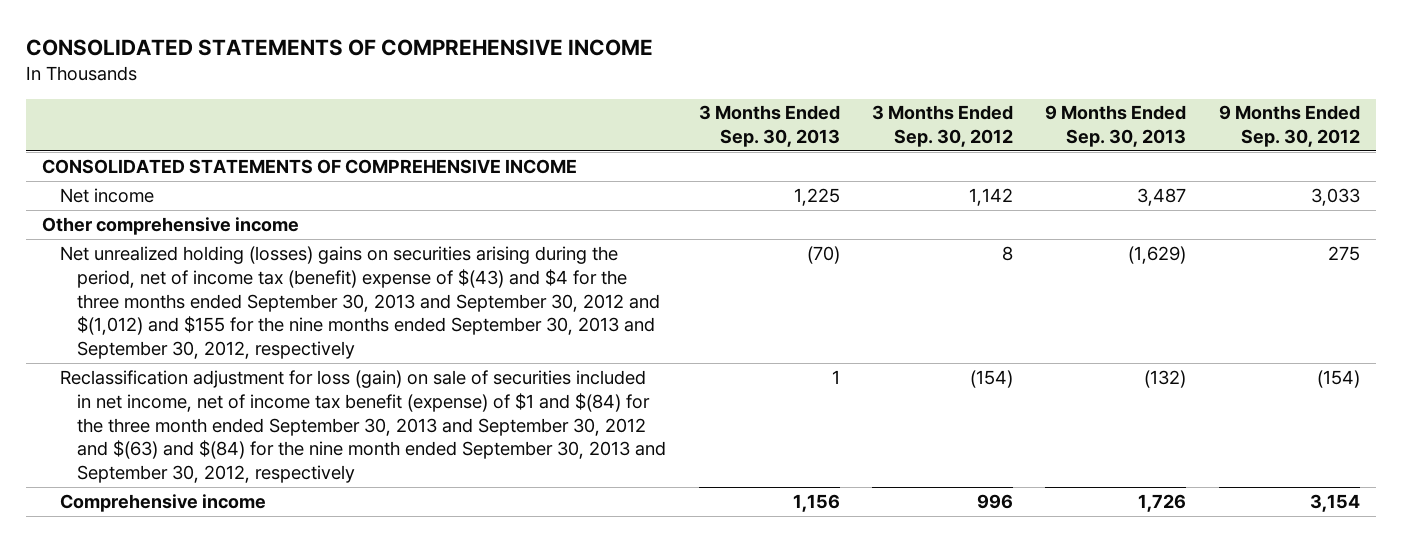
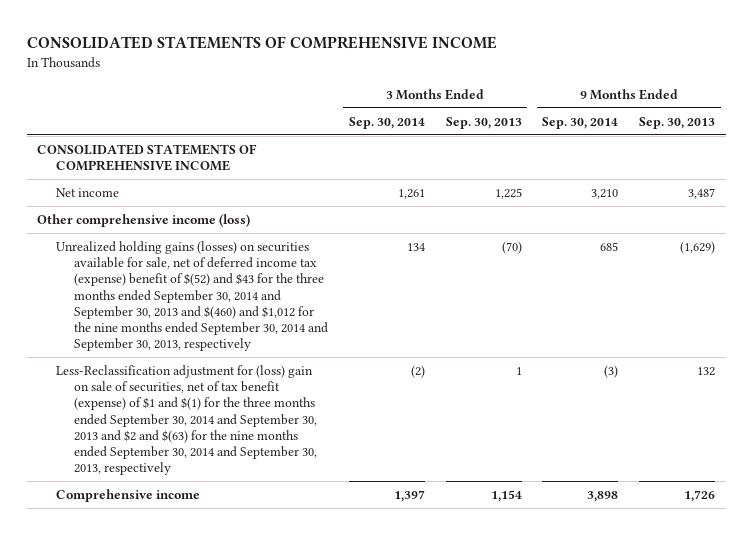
[871,105,1013,148] 3 Months Ended Sep. 30, 2012 -> none
[1218,105,1360,148] 9 Months Ended Sep. 30, 2012 -> none
none -> [348,116,425,129] Sep. 30, 2014
none -> [542,116,619,129] Sep. 30, 2014
[42,216,300,235] Other comprehensive income -> [37,214,251,228] Other comprehensive income (loss)
[59,245,661,360] Net unrealized holding (losses) gains on securities arising during the period, net of income tax (benefit) expense of $(43) and $4 for the three months ended September 30, 2013 and September 30, 2012 and $(1,012) and $155 for the nine months ended September 30, 2013 and September 30, 2012, respectively -> [55,241,328,352] Unrealized holding gains (losses) on securities available for sale, net of deferred income tax (expense) benefit of $(52) and $43 for the three months ended September 30, 2014 and September 30, 2013 and $(460) and $1,012 for the nine months ended September 30, 2014 and September 30, 2013, respectively
[59,369,667,484] Reclassification adjustment for loss (gain) on sale of securities included in net income, net of income tax benefit (expense) of $1 and $(84) for the three month ended September 30, 2013 and September 30, 2012 and $(63) and $(84) for the nine month ended September 30, 2013 and September 30, 2012, respectively -> [55,365,317,476] Less-Reclassification adjustment for (loss) gain on sale of securities, net of tax benefit (expense) of $1 and $(1) for the three months ended September 30, 2014 and September 30, 2013 and $2 and $(63) for the nine months ended September 30, 2014 and September 30, 2013, respectively
[1144,369,1187,388] (132) -> [697,367,716,377] 132
[792,493,840,512] 1,156 -> [490,490,522,503] 1,154

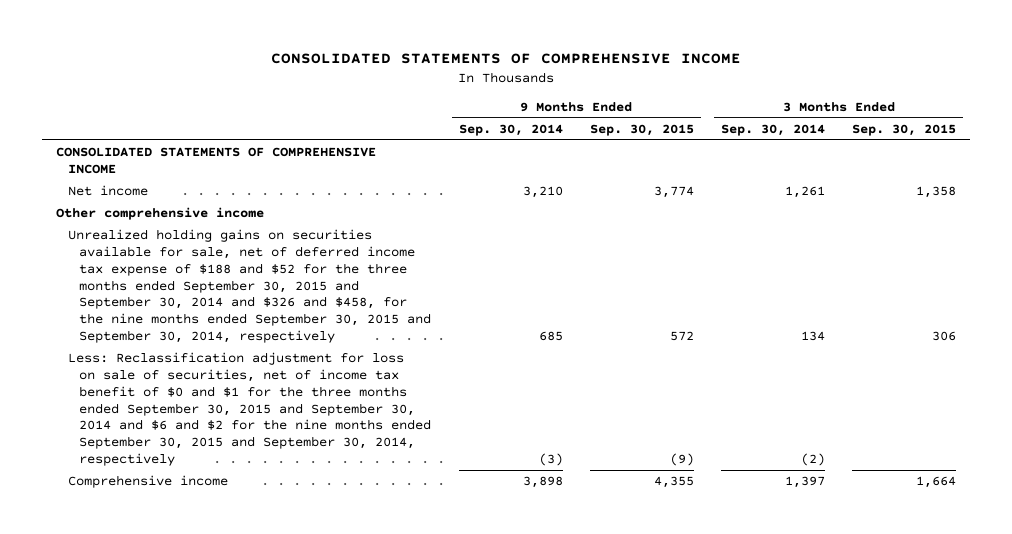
[445,116,522,129] Sep. 30, 2013 -> none
[639,116,716,129] Sep. 30, 2013 -> none
none -> [589,124,694,137] Sep. 30, 2015
none -> [852,124,957,137] Sep. 30, 2015
[37,214,251,228] Other comprehensive income (loss) -> [55,207,264,221] Other comprehensive income
[55,241,328,352] Unrealized holding gains (losses) on securities available for sale, net of deferred income tax (expense) benefit of $(52) and $43 for the three months ended September 30, 2014 and September 30, 2013 and $(460) and $1,012 for the nine months ended September 30, 2014 and September 30, 2013, respectively -> [67,229,432,344] Unrealized holding gains on securities available for sale, net of deferred income tax expense of $188 and $52 for the three months ended September 30, 2015 and September 30, 2014 and $326 and $458, for the nine months ended September 30, 2015 and September 30, 2014, respectively
[55,365,317,476] Less-Reclassification adjustment for (loss) gain on sale of securities, net of tax benefit (expense) of $1 and $(1) for the three months ended September 30, 2014 and September 30, 2013 and $2 and $(63) for the nine months ended September 30, 2014 and September 30, 2013, respectively -> [67,352,432,467] Less: Reclassification adjustment for loss on sale of securities, net of income tax benefit of $0 and $1 for the three months ended September 30, 2015 and September 30, 2014 and $6 and $2 for the nine months ended September 30, 2015 and September 30, 2014, respectively

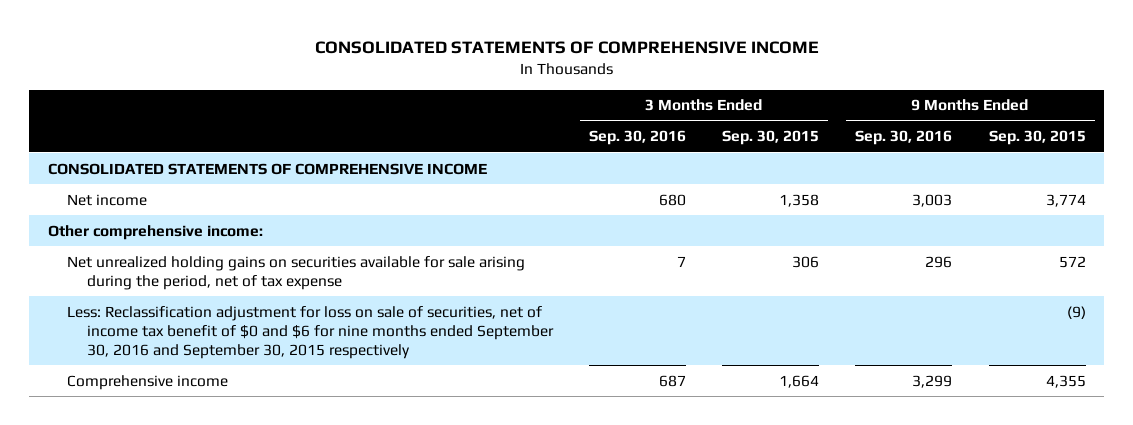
[458,124,563,137] Sep. 30, 2014 -> none
[721,124,826,137] Sep. 30, 2014 -> none
none -> [588,130,686,146] Sep. 30, 2016
none -> [855,130,953,146] Sep. 30, 2016
[55,207,264,221] Other comprehensive income -> [47,224,263,240] Other comprehensive income:
[67,229,432,344] Unrealized holding gains on securities available for sale, net of deferred income tax expense of $188 and $52 for the three months ended September 30, 2015 and September 30, 2014 and $326 and $458, for the nine months ended September 30, 2015 and September 30, 2014, respectively -> [67,255,526,290] Net unrealized holding gains on securities available for sale arising during the period, net of tax expense
[67,352,432,467] Less: Reclassification adjustment for loss on sale of securities, net of income tax benefit of $0 and $1 for the three months ended September 30, 2015 and September 30, 2014 and $6 and $2 for the nine months ended September 30, 2015 and September 30, 2014, respectively -> [67,305,554,359] Less: Reclassification adjustment for loss on sale of securities, net of income tax benefit of $0 and $6 for nine months ended September 30, 2016 and September 30, 2015 respectively

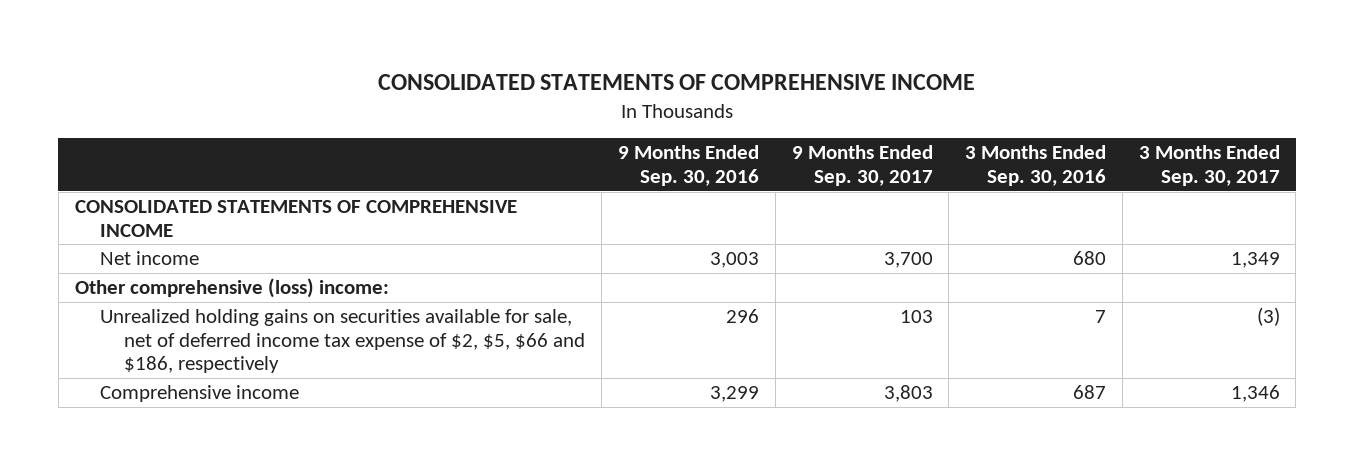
[722,130,820,146] Sep. 30, 2015 -> none
[988,130,1086,146] Sep. 30, 2015 -> none
none -> [791,145,933,187] 9 Months Ended Sep. 30, 2017
none -> [1138,145,1280,187] 3 Months Ended Sep. 30, 2017
[67,305,554,359] Less: Reclassification adjustment for loss on sale of securities, net of income tax benefit of $0 and $6 for nine months ended September 30, 2016 and September 30, 2015 respectively -> none
[47,224,263,240] Other comprehensive income: -> [74,277,389,298] Other comprehensive (loss) income:
[67,255,526,290] Net unrealized holding gains on securities available for sale arising during the period, net of tax expense -> [99,308,586,374] Unrealized holding gains on securities available for sale, net of deferred income tax expense of $2, $5, $66 and $186, respectively

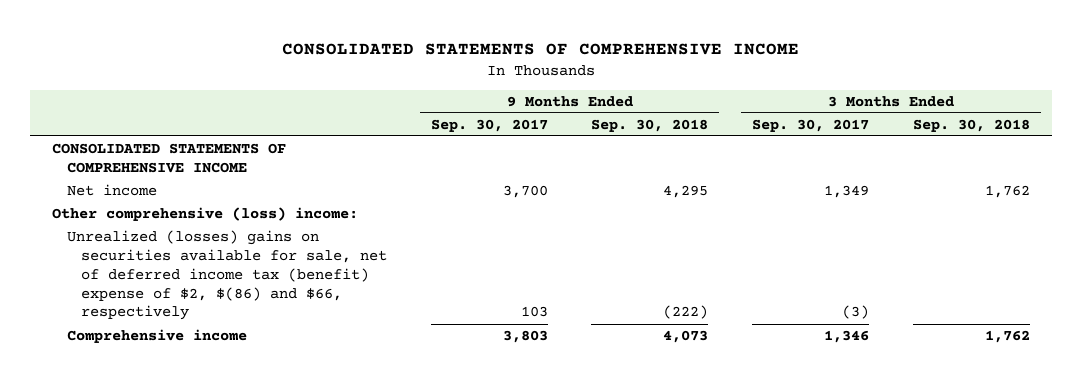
[618,145,760,187] 9 Months Ended Sep. 30, 2016 -> none
[965,145,1107,187] 3 Months Ended Sep. 30, 2016 -> none
none -> [591,118,709,132] Sep. 30, 2018
none -> [912,118,1030,132] Sep. 30, 2018
[99,308,586,374] Unrealized holding gains on securities available for sale, net of deferred income tax expense of $2, $5, $66 and $186, respectively -> [66,229,388,321] Unrealized (losses) gains on securities available for sale, net of deferred income tax (benefit) expense of $2, $(86) and $66, respectively

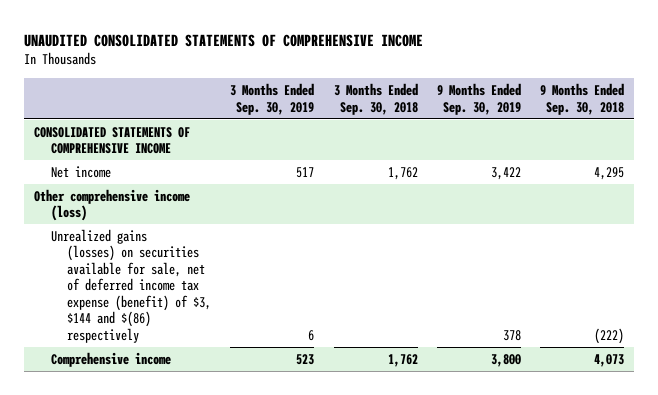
[281,43,799,56] CONSOLIDATED STATEMENTS OF COMPREHENSIVE INCOME -> [24,33,424,47] UNAUDITED CONSOLIDATED STATEMENTS OF COMPREHENSIVE INCOME
[430,118,548,132] Sep. 30, 2017 -> none
[752,118,870,132] Sep. 30, 2017 -> none
none -> [230,83,315,115] 3 Months Ended Sep. 30, 2019
none -> [436,83,521,115] 9 Months Ended Sep. 30, 2019
[52,206,359,221] Other comprehensive (loss) income: -> [34,188,191,222] Other comprehensive income (loss)
[66,229,388,321] Unrealized (losses) gains on securities available for sale, net of deferred income tax (benefit) expense of $2, $(86) and $66, respectively -> [50,228,212,343] Unrealized gains (losses) on securities available for sale, net of deferred income tax expense (benefit) of $3, $144 and $(86) respectively

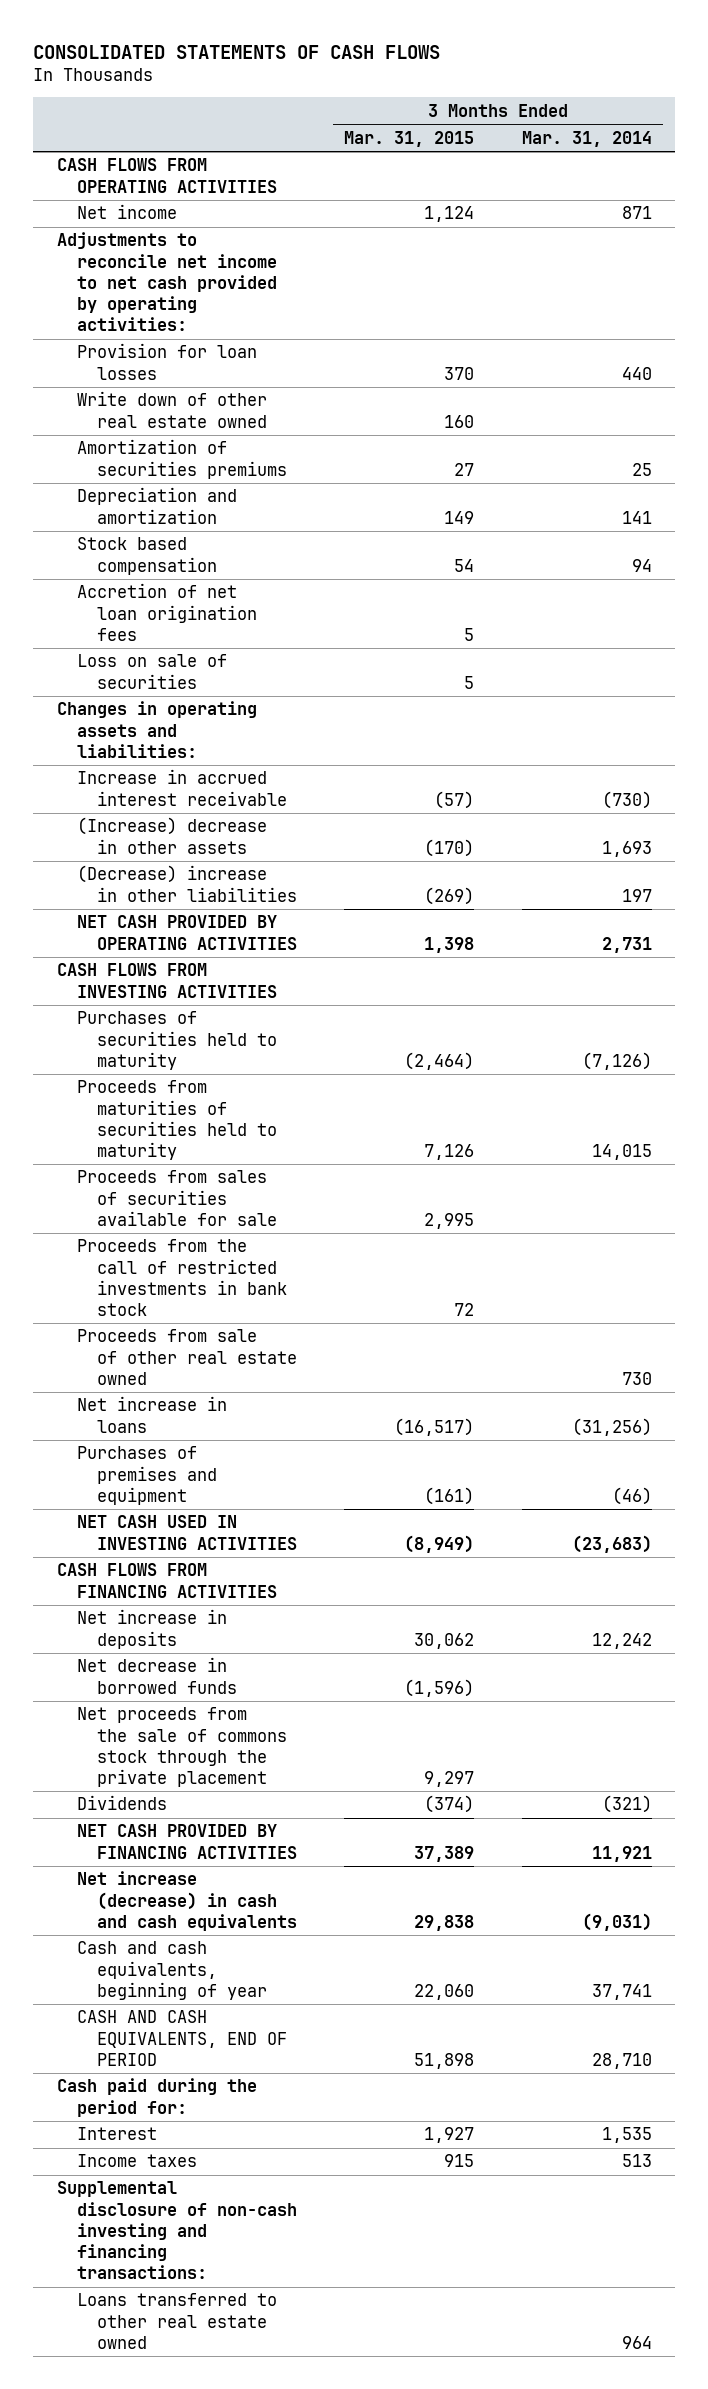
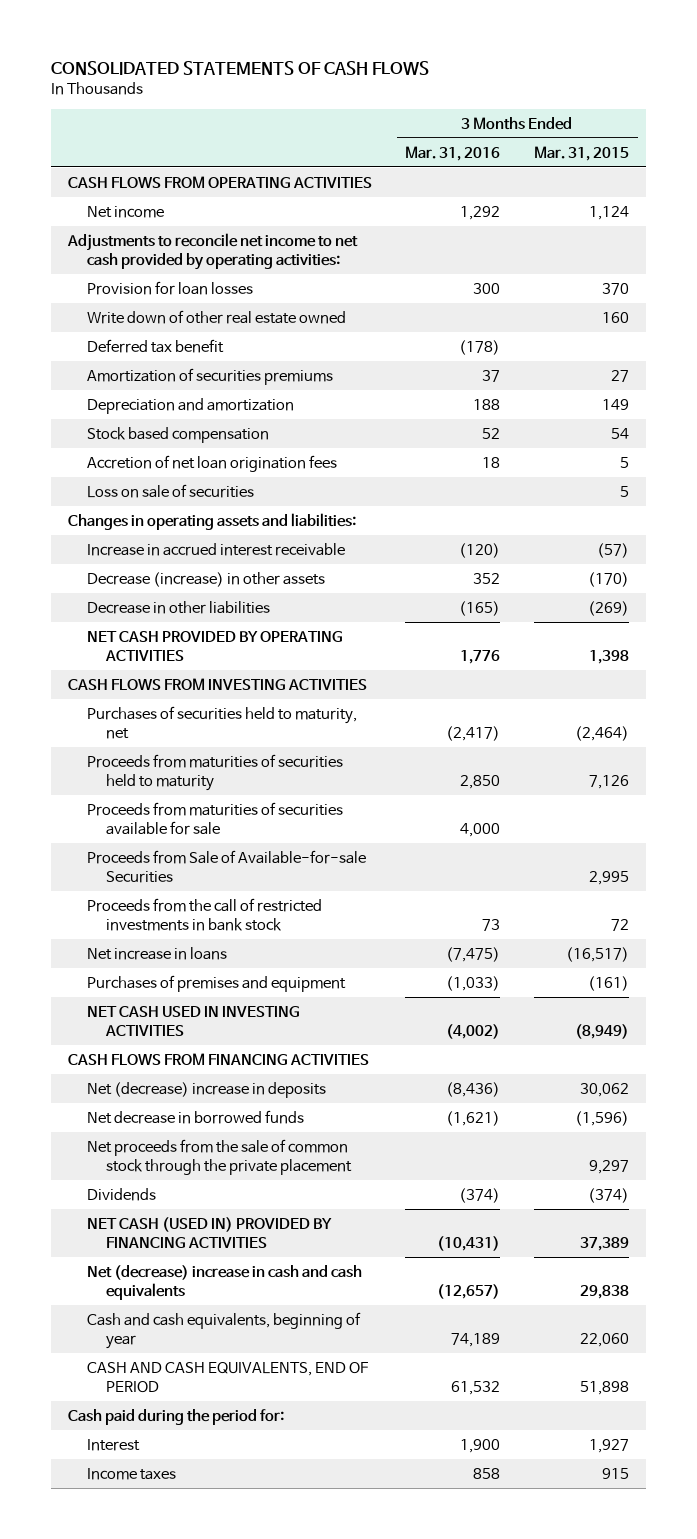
[521,130,652,147] Mar. 31, 2014 -> none
none -> [405,145,501,161] Mar. 31, 2016
none -> [86,338,224,353] Deferred tax benefit
[76,817,267,854] (Increase) decrease in other assets -> [86,571,325,587] Decrease (increase) in other assets
[76,865,298,902] (Decrease) increase in other liabilities -> [86,600,270,614] Decrease in other liabilities
[76,1011,278,1070] Purchases of securities held to maturity -> [86,705,357,739] Purchases of securities held to maturity, net
none -> [86,801,343,835] Proceeds from maturities of securities available for sale
[76,1170,278,1226] Proceeds from sales of securities available for sale -> [86,849,366,883] Proceeds from Sale of Available-for-sale Securities
[76,1329,298,1385] Proceeds from sale of other real estate owned -> none
[76,1609,227,1649] Net increase in deposits -> [86,1081,326,1098] Net (decrease) increase in deposits
[76,1707,288,1788] Net proceeds from the sale of commons stock through the private placement -> [86,1138,352,1175] Net proceeds from the sale of common stock through the private placement
[76,1824,298,1859] NET CASH PROVIDED BY FINANCING ACTIVITIES -> [86,1216,332,1248] NET CASH (USED IN) PROVIDED BY FINANCING ACTIVITIES
[76,1871,298,1931] Net increase (decrease) in cash and cash equivalents -> [86,1264,362,1300] Net (decrease) increase in cash and cash equivalents
[56,2181,297,2280] Supplemental disclosure of non-cash investing and financing transactions: -> none
[76,2293,277,2349] Loans transferred to other real estate owned -> none

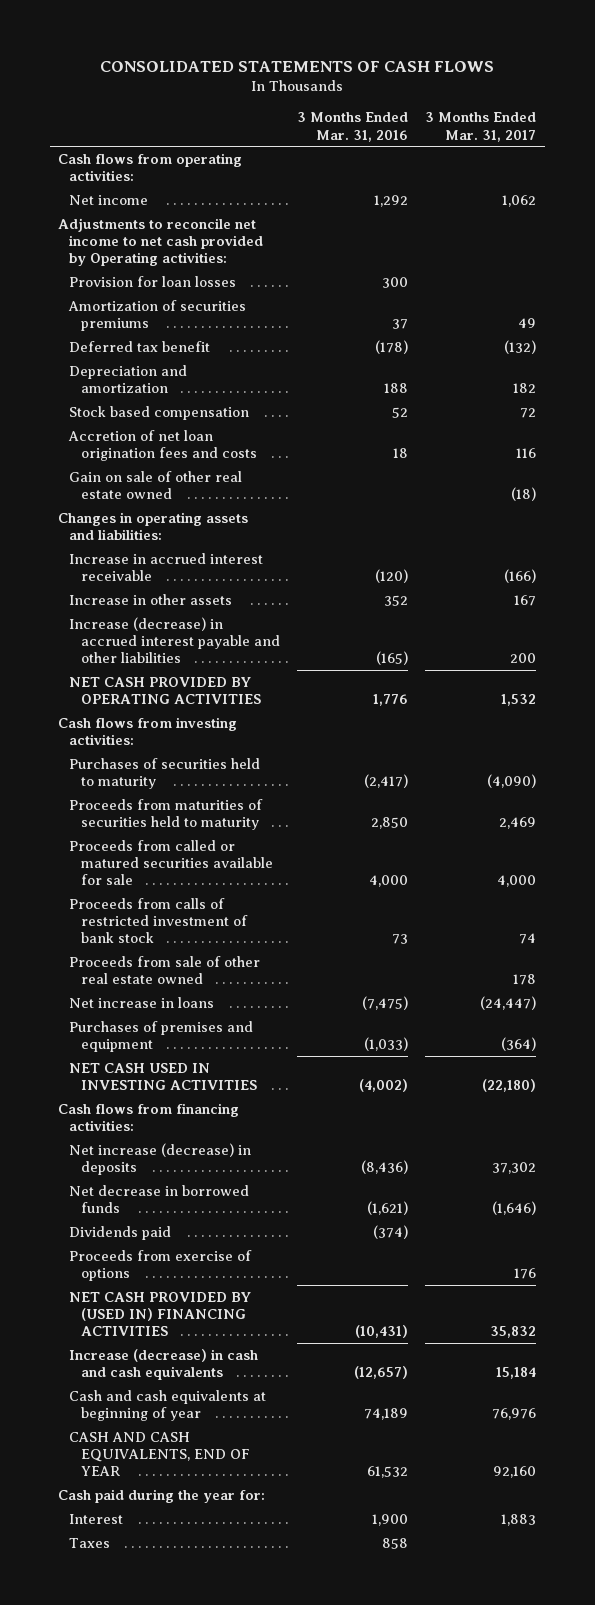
[534,145,630,161] Mar. 31, 2015 -> none
none -> [425,112,537,142] 3 Months Ended Mar. 31, 2017
[67,175,372,188] CASH FLOWS FROM OPERATING ACTIVITIES -> [58,152,243,182] Cash flows from operating activities:
[66,232,358,270] Adjustments to reconcile net income to net cash provided by operating activities: -> [58,217,264,267] Adjustments to reconcile net income to net cash provided by Operating activities:
[86,309,346,324] Write down of other real estate owned -> none
[86,338,224,353] Deferred tax benefit -> [69,340,211,352] Deferred tax benefit
[86,483,254,498] Loss on sale of securities -> none
[86,454,337,472] Accretion of net loan origination fees -> [68,429,257,462] Accretion of net loan origination fees and costs
none -> [69,470,243,500] Gain on sale of other real estate owned
[86,571,325,587] Decrease (increase) in other assets -> [69,593,233,605] Increase in other assets
[86,600,270,614] Decrease in other liabilities -> [69,616,280,664] Increase (decrease) in accrued interest payable and other liabilities
[67,677,367,690] CASH FLOWS FROM INVESTING ACTIVITIES -> [58,716,238,746] Cash flows from investing activities:
[86,705,357,739] Purchases of securities held to maturity, net -> [69,757,261,790] Purchases of securities held to maturity
[86,849,366,883] Proceeds from Sale of Available-for-sale Securities -> none
[86,801,343,835] Proceeds from maturities of securities available for sale -> [69,839,273,886] Proceeds from called or matured securities available for sale
[86,897,322,931] Proceeds from the call of restricted investments in bank stock -> [69,897,248,944] Proceeds from calls of restricted investment of bank stock
none -> [69,955,261,985] Proceeds from sale of other real estate owned
[67,1052,369,1065] CASH FLOWS FROM FINANCING ACTIVITIES -> [58,1102,240,1132] Cash flows from financing activities:
[86,1081,326,1098] Net (decrease) increase in deposits -> [69,1142,252,1176] Net increase (decrease) in deposits
[86,1138,352,1175] Net proceeds from the sale of common stock through the private placement -> none
[86,1187,156,1201] Dividends -> [69,1225,172,1240] Dividends paid
none -> [69,1249,253,1282] Proceeds from exercise of options
[86,1216,332,1248] NET CASH (USED IN) PROVIDED BY FINANCING ACTIVITIES -> [69,1291,252,1337] NET CASH PROVIDED BY (USED IN) FINANCING ACTIVITIES
[86,1264,362,1300] Net (decrease) increase in cash and cash equivalents -> [69,1348,259,1381] Increase (decrease) in cash and cash equivalents
[86,1311,361,1349] Cash and cash equivalents, beginning of year -> [69,1389,267,1422] Cash and cash equivalents at beginning of year
[86,1361,368,1393] CASH AND CASH EQUIVALENTS, END OF PERIOD -> [69,1431,250,1477] CASH AND CASH EQUIVALENTS, END OF YEAR
[67,1408,284,1425] Cash paid during the period for: -> [58,1488,266,1503] Cash paid during the year for:
[86,1467,176,1480] Income taxes -> [69,1537,111,1548] Taxes

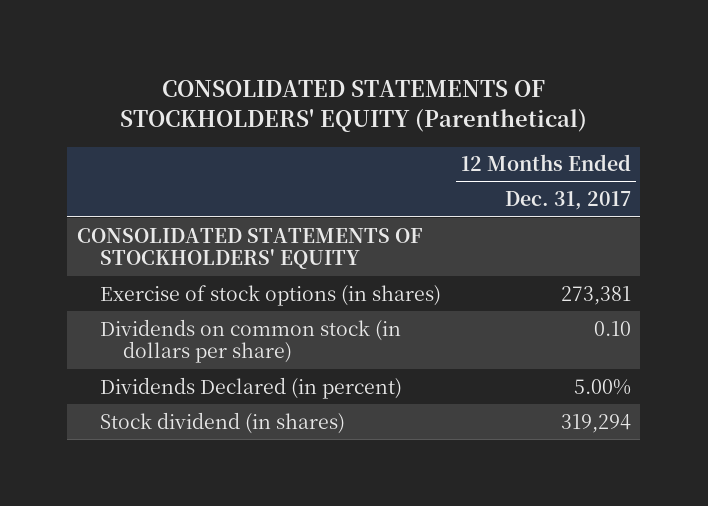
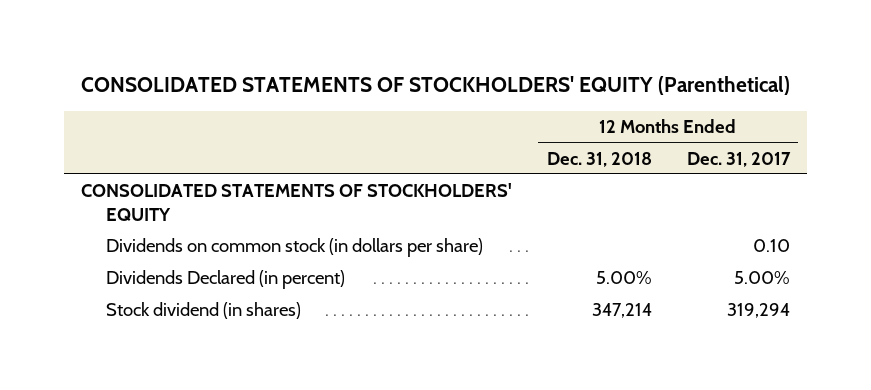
none -> [546,151,652,167] Dec. 31, 2018
[99,284,441,306] Exercise of stock options (in shares) -> none

